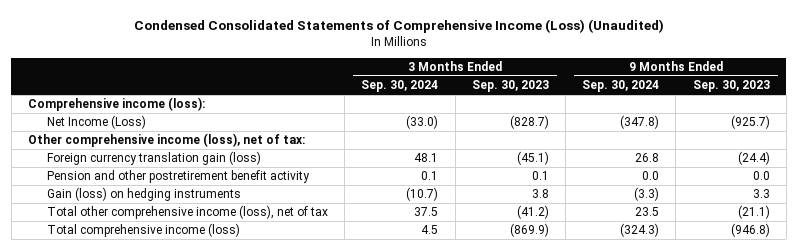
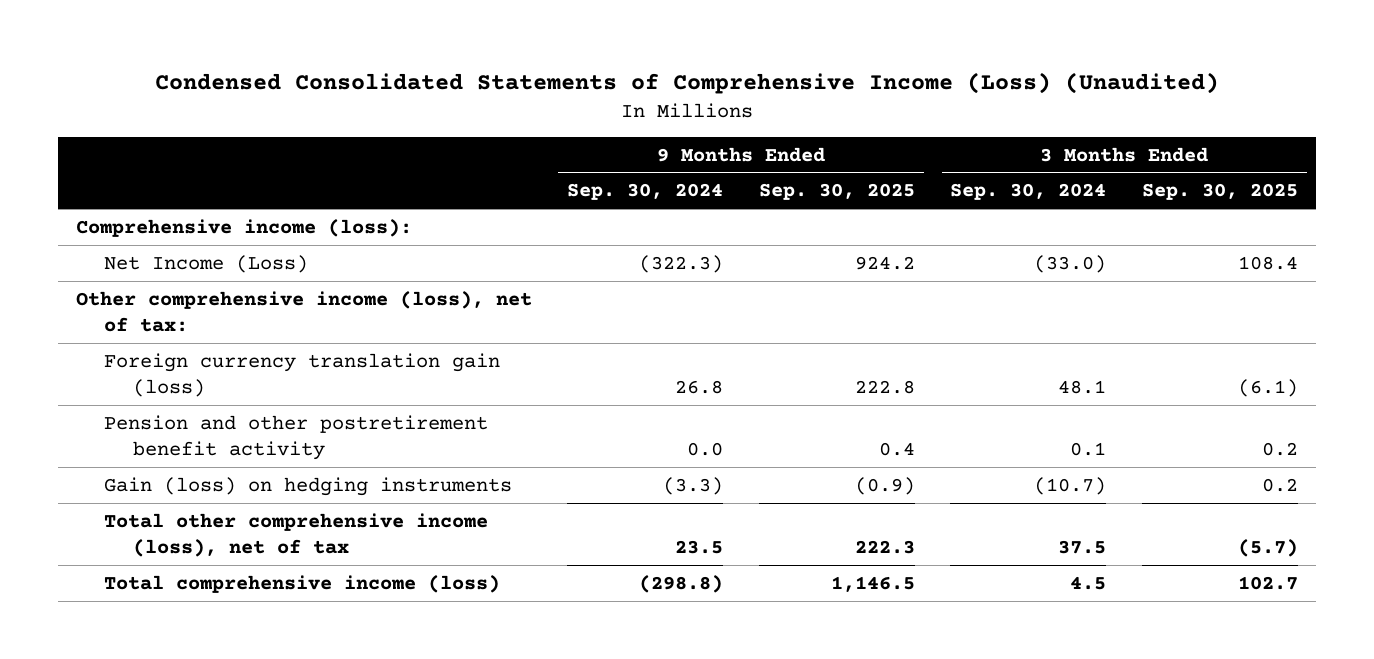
[471,80,549,93] Sep. 30, 2023 -> none
[692,80,770,93] Sep. 30, 2023 -> none
none -> [758,183,915,201] Sep. 30, 2025
none -> [1142,183,1299,201] Sep. 30, 2025
[620,115,660,130] (347.8) -> [639,254,724,273] (322.3)
[620,223,660,238] (324.3) -> [639,574,724,593] (298.8)

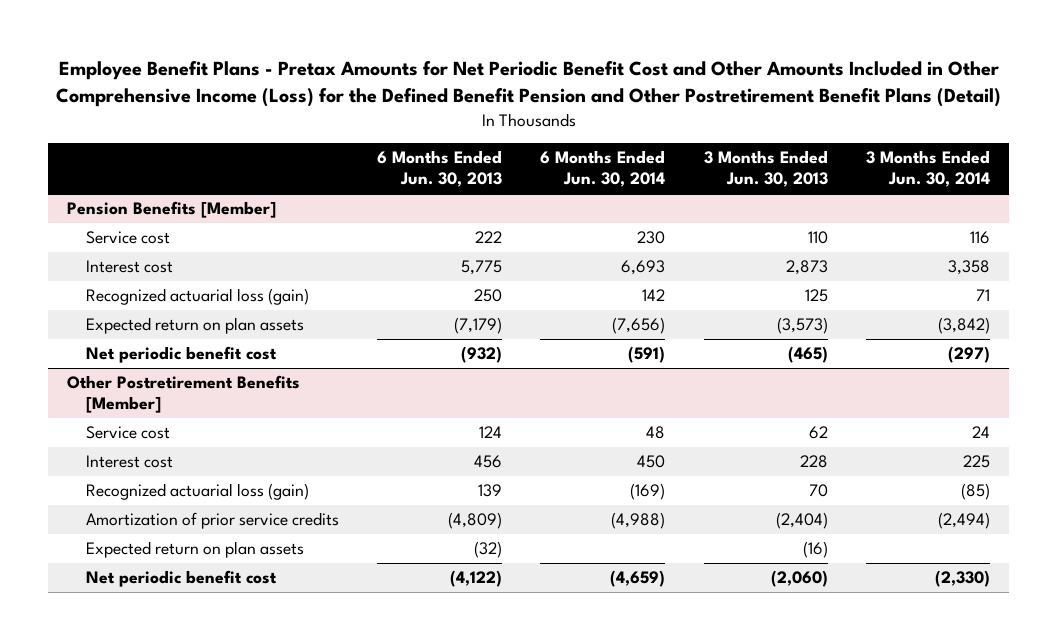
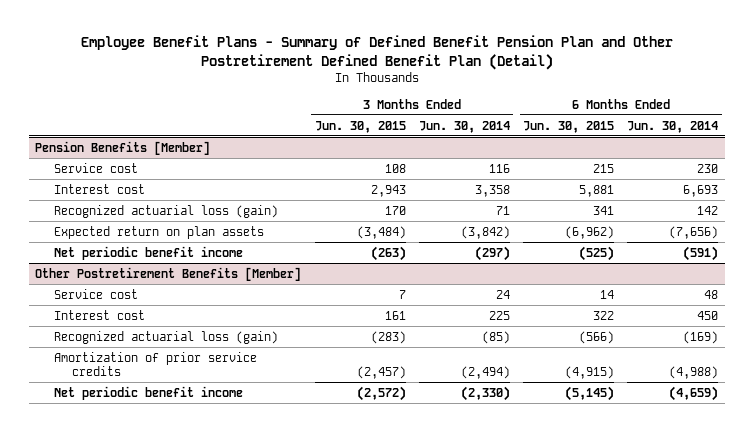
[55,61,1001,108] Employee Benefit Plans - Pretax Amounts for Net Periodic Benefit Cost and Other Amounts Included in Other Comprehensive Income (Loss) for the Defined Benefit Pension and Other Postretirement Benefit Plans (Detail) -> [80,35,673,70] Employee Benefit Plans - Summary of Defined Benefit Pension Plan and Other Postretirement Defined Benefit Plan (Detail)
[377,150,503,188] 6 Months Ended Jun. 30, 2013 -> none
[703,150,828,188] 3 Months Ended Jun. 30, 2013 -> none
none -> [314,120,406,133] Jun. 30, 2015
none -> [523,120,615,133] Jun. 30, 2015
[85,346,277,364] Net periodic benefit cost -> [53,245,243,260] Net periodic benefit income
[85,541,304,559] Expected return on plan assets -> none
[85,570,277,588] Net periodic benefit cost -> [53,385,243,400] Net periodic benefit income

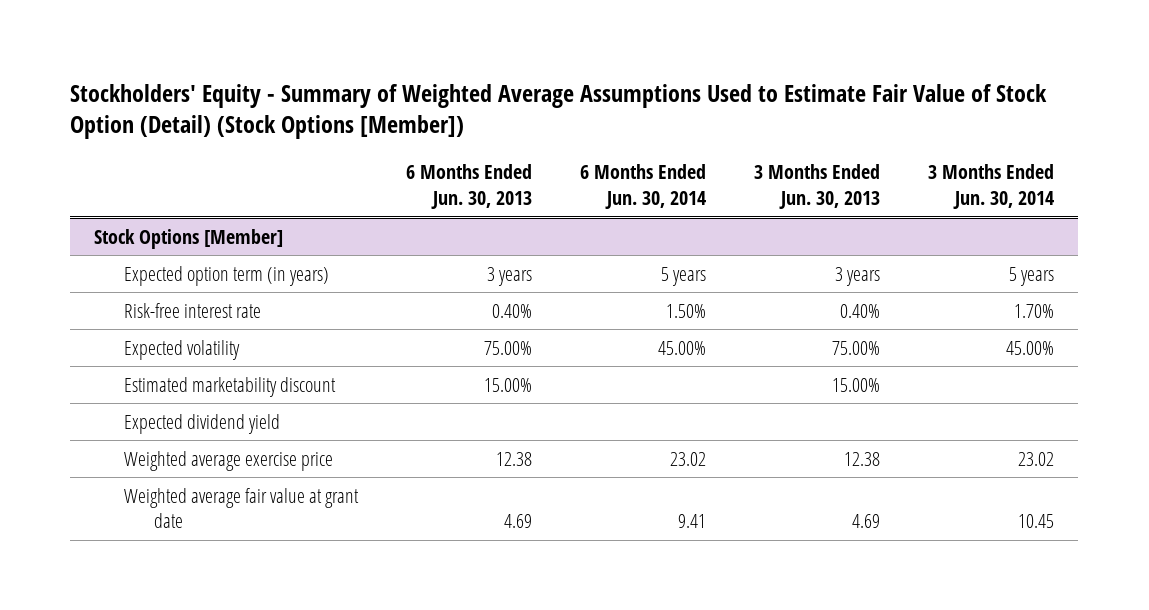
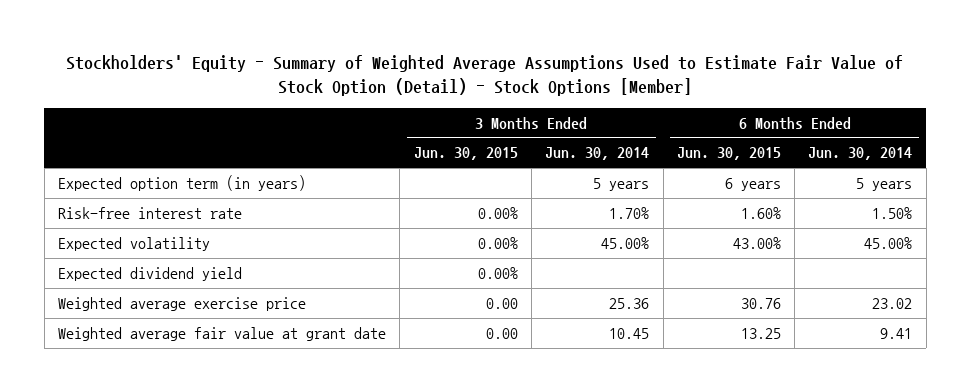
[70,83,1048,140] Stockholders' Equity - Summary of Weighted Average Assumptions Used to Estimate Fair Value of Stock Option (Detail) (Stock Options [Member]) -> [66,55,904,97] Stockholders' Equity - Summary of Weighted Average Assumptions Used to Estimate Fair Value of Stock Option (Detail) - Stock Options [Member]
[406,164,533,209] 6 Months Ended Jun. 30, 2013 -> none
[754,164,881,209] 3 Months Ended Jun. 30, 2013 -> none
none -> [413,147,518,161] Jun. 30, 2015
none -> [676,147,781,161] Jun. 30, 2015
[94,228,284,249] Stock Options [Member] -> none
[124,376,337,397] Estimated marketability discount -> none
[1018,451,1055,466] 23.02 -> [609,297,650,309] 25.36

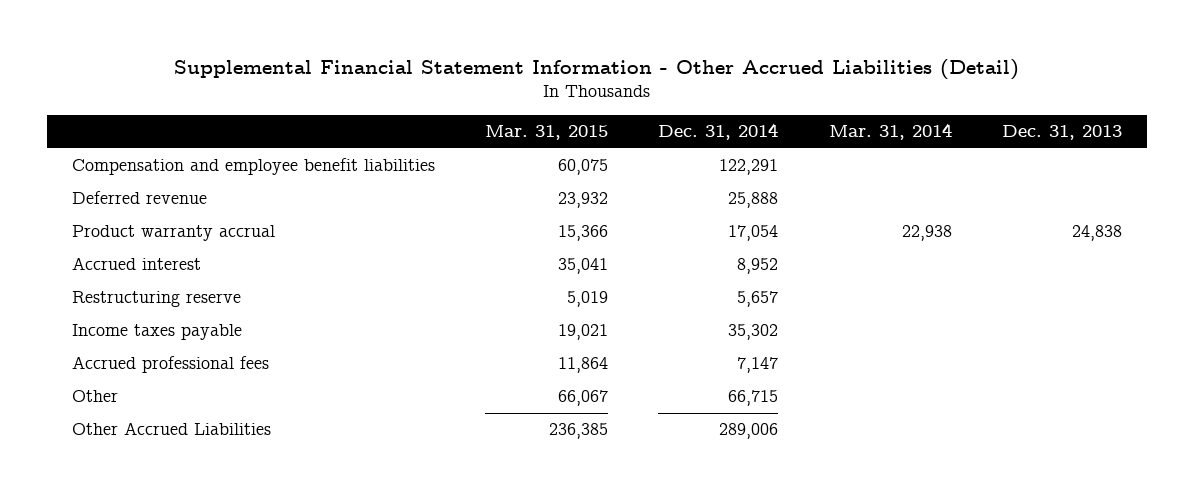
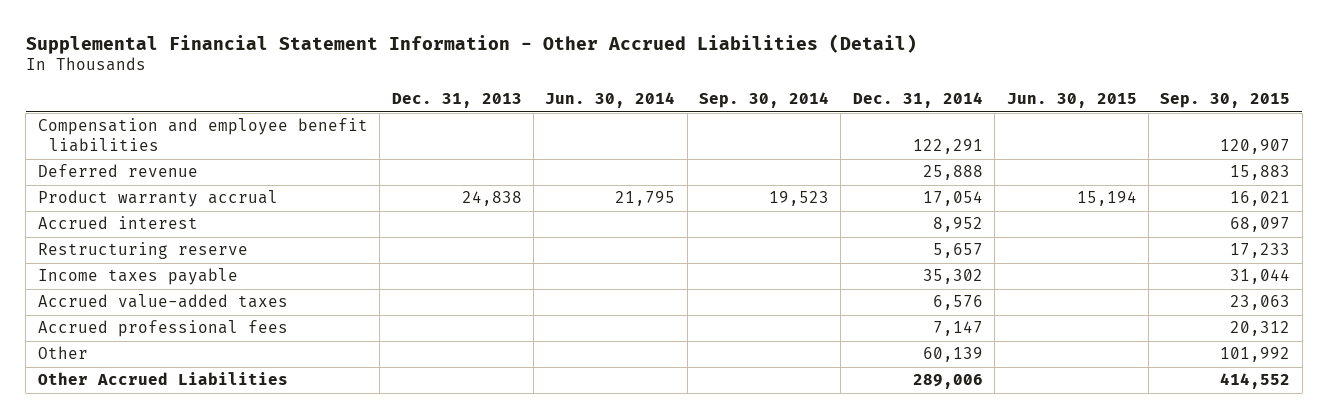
[485,125,609,141] Mar. 31, 2015 -> none
[828,123,952,141] Mar. 31, 2014 -> none
none -> [545,92,676,109] Jun. 30, 2014
none -> [699,92,830,109] Sep. 30, 2014
none -> [1006,93,1137,109] Jun. 30, 2015
none -> [1160,93,1291,109] Sep. 30, 2015
none -> [37,294,288,309] Accrued value-added taxes
[728,390,779,407] 66,715 -> [922,347,983,363] 60,139

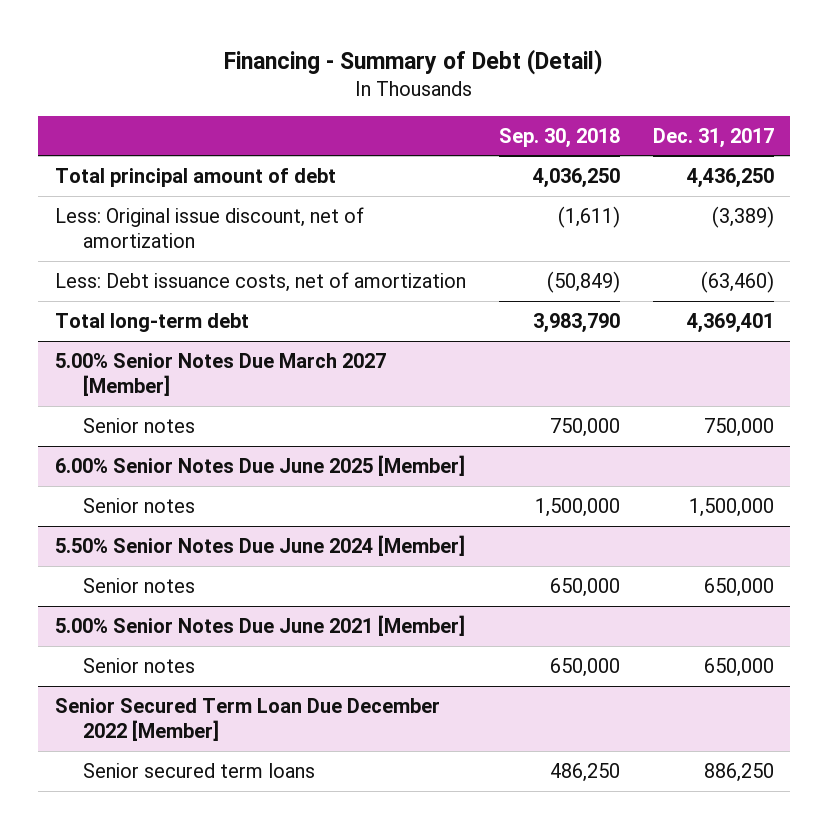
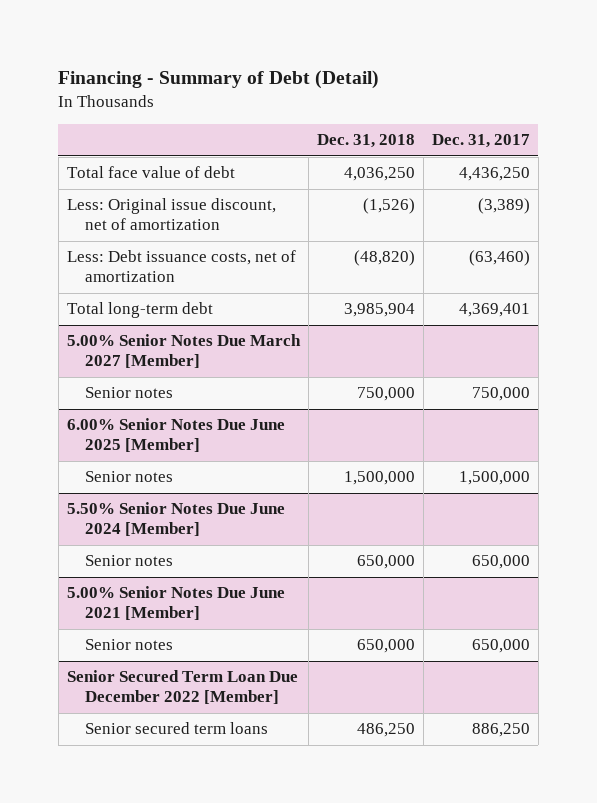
[498,127,620,148] Sep. 30, 2018 -> none
none -> [316,134,415,149] Dec. 31, 2018
[54,167,336,187] Total principal amount of debt -> [66,166,235,179] Total face value of debt

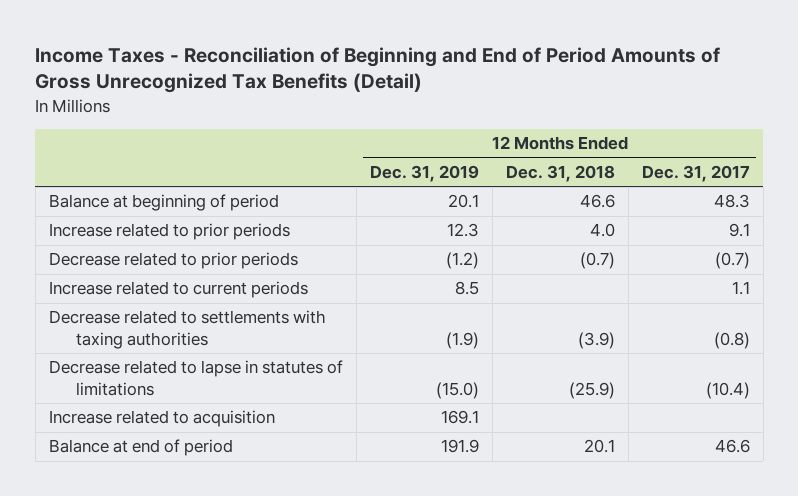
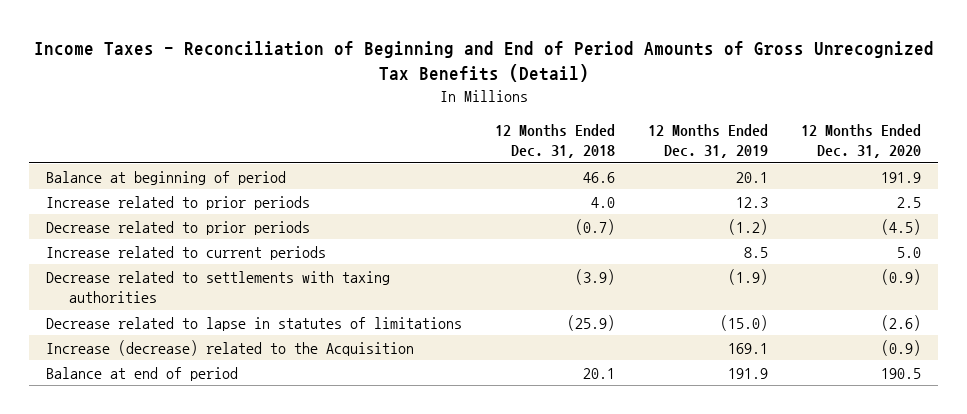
[641,164,750,182] Dec. 31, 2017 -> none
none -> [801,123,922,159] 12 Months Ended Dec. 31, 2020
[48,410,275,428] Increase related to acquisition -> [45,339,414,356] Increase (decrease) related to the Acquisition

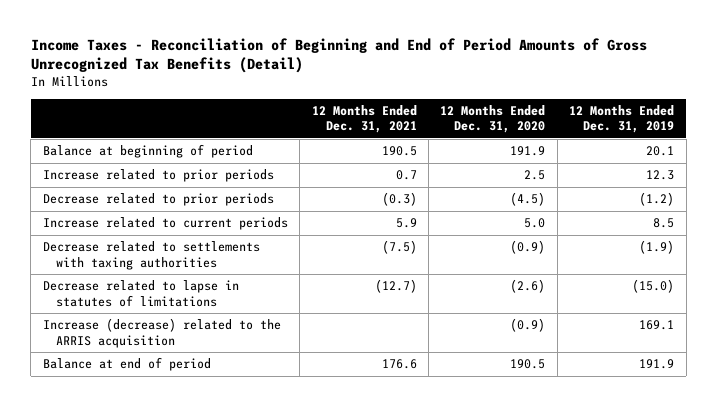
[495,123,616,159] 12 Months Ended Dec. 31, 2018 -> none
none -> [311,104,417,134] 12 Months Ended Dec. 31, 2021
[45,339,414,356] Increase (decrease) related to the Acquisition -> [42,318,281,348] Increase (decrease) related to the ARRIS acquisition

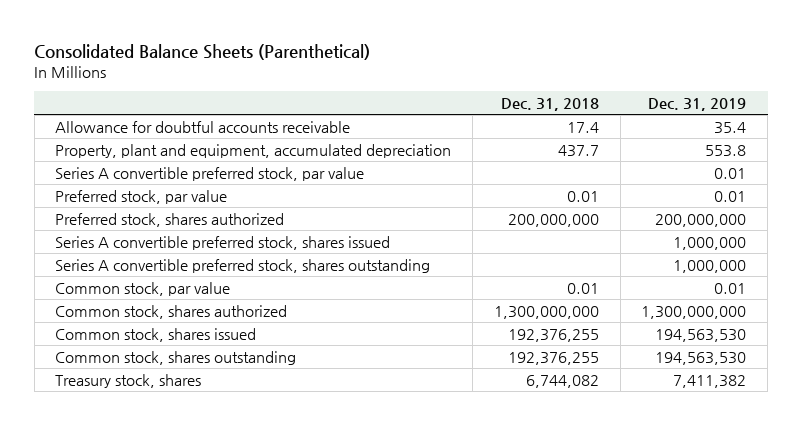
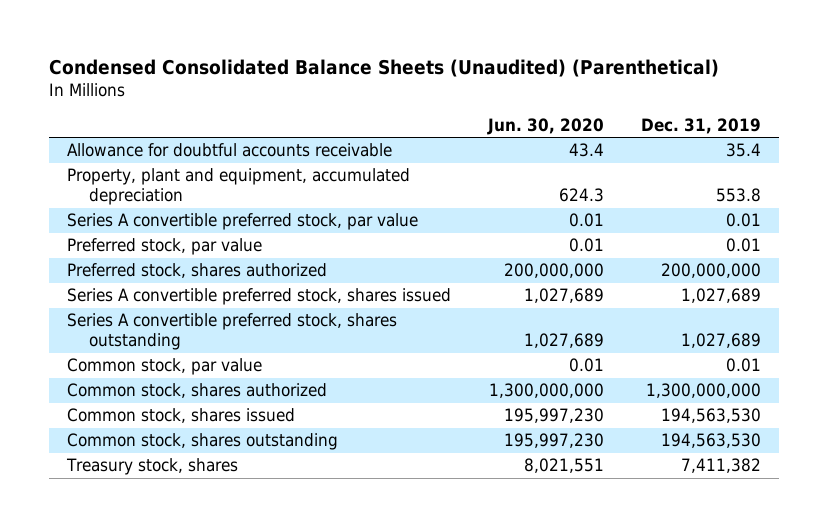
[34,43,371,60] Consolidated Balance Sheets (Parenthetical) -> [48,59,719,78] Condensed Consolidated Balance Sheets (Unaudited) (Parenthetical)
[500,97,599,111] Dec. 31, 2018 -> none
none -> [487,117,605,135] Jun. 30, 2020
[673,236,747,250] 1,000,000 -> [680,288,761,304] 1,027,689
[673,259,747,273] 1,000,000 -> [680,333,761,349] 1,027,689

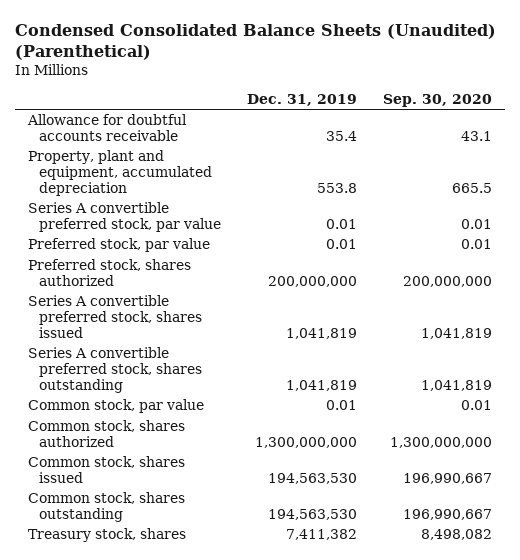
[487,117,605,135] Jun. 30, 2020 -> none
none -> [382,93,492,107] Sep. 30, 2020
[680,288,761,304] 1,027,689 -> [285,327,357,339] 1,041,819
[680,333,761,349] 1,027,689 -> [285,379,357,391] 1,041,819

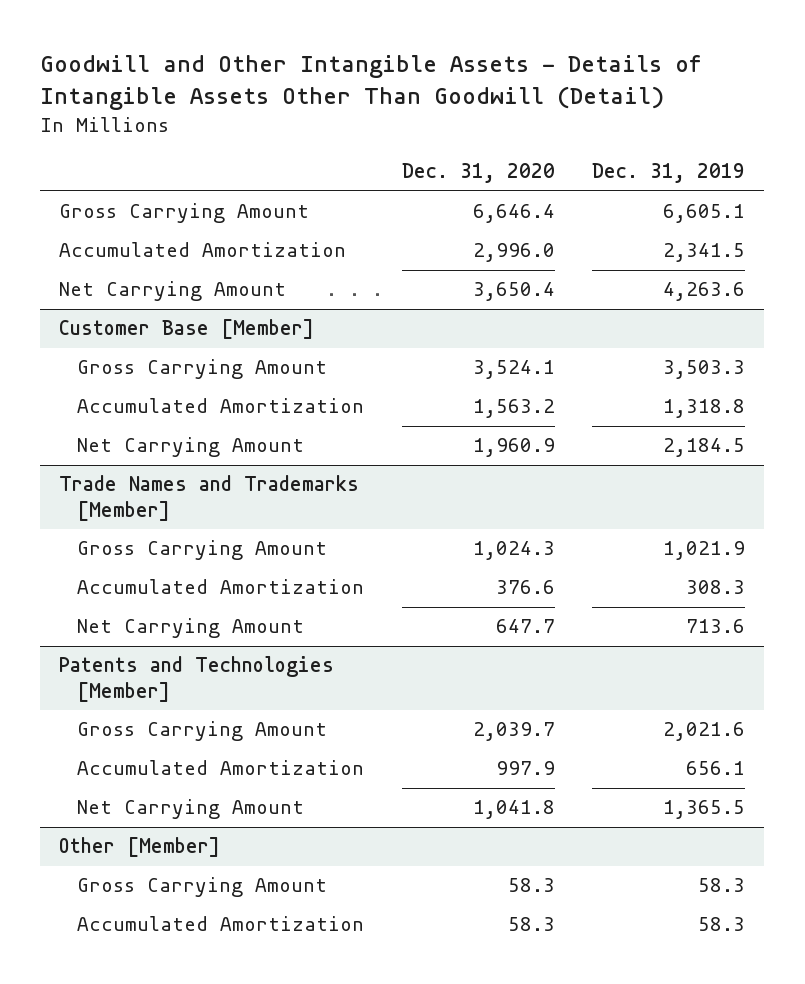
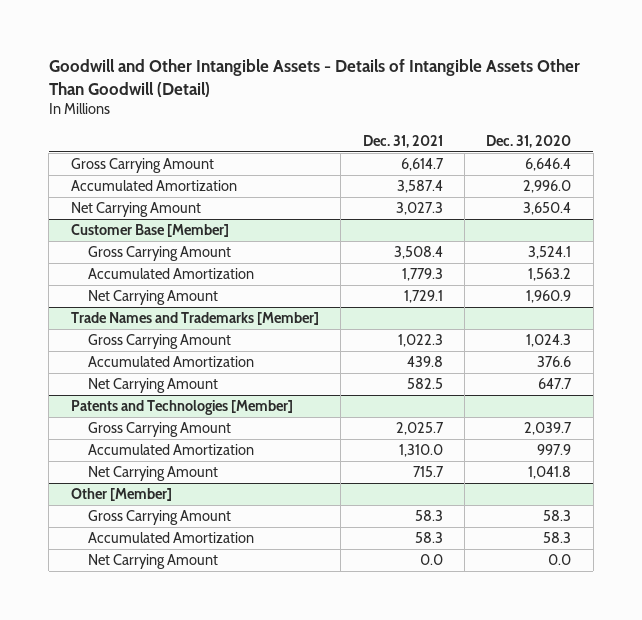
[592,163,746,184] Dec. 31, 2019 -> none
none -> [362,134,443,148] Dec. 31, 2021
none -> [87,554,218,570] Net Carrying Amount

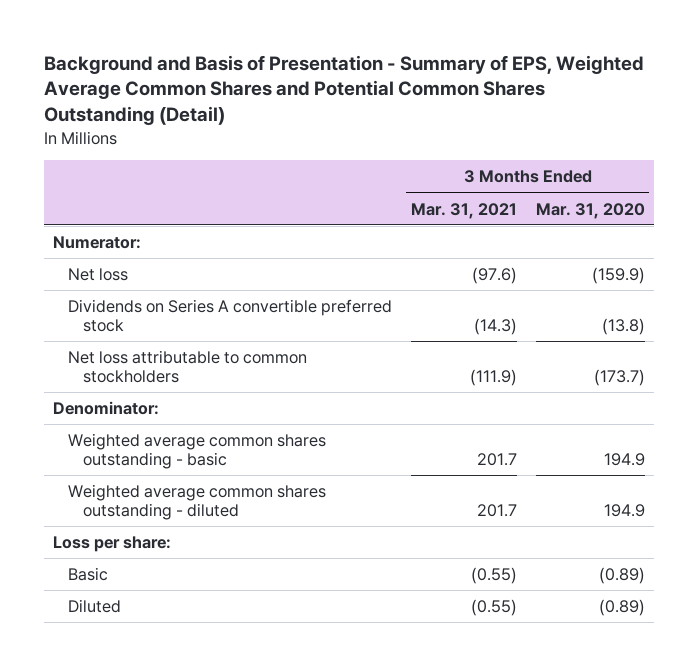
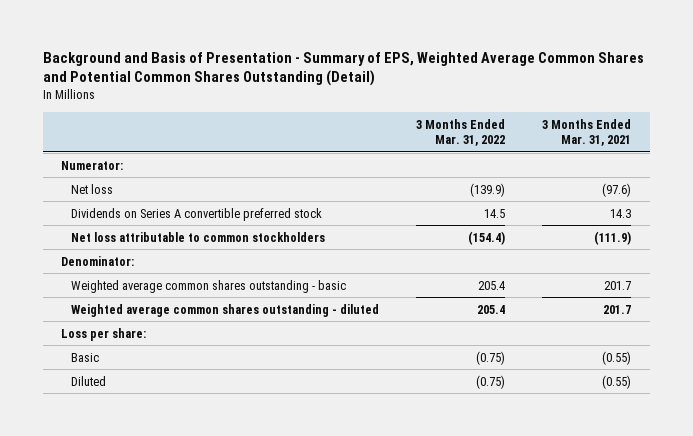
[535,202,645,219] Mar. 31, 2020 -> none
none -> [416,118,506,146] 3 Months Ended Mar. 31, 2022
[473,318,517,336] (14.3) -> [610,208,632,218] 14.3

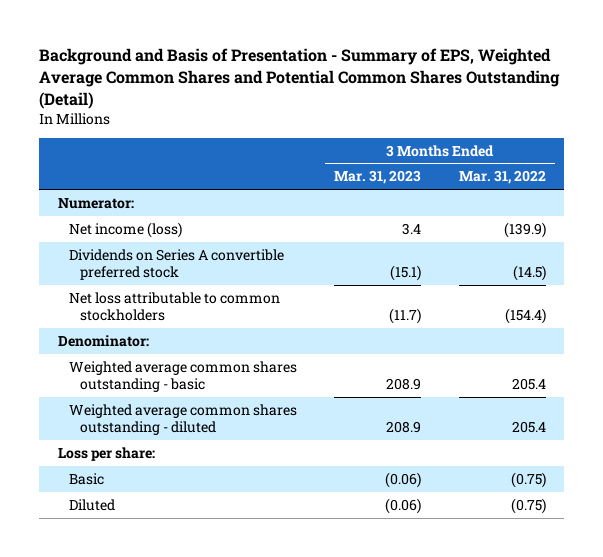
[542,118,632,146] 3 Months Ended Mar. 31, 2021 -> none
none -> [334,170,422,185] Mar. 31, 2023
[71,183,114,194] Net loss -> [68,221,182,238] Net income (loss)
[484,208,506,218] 14.5 -> [512,265,546,282] (14.5)

